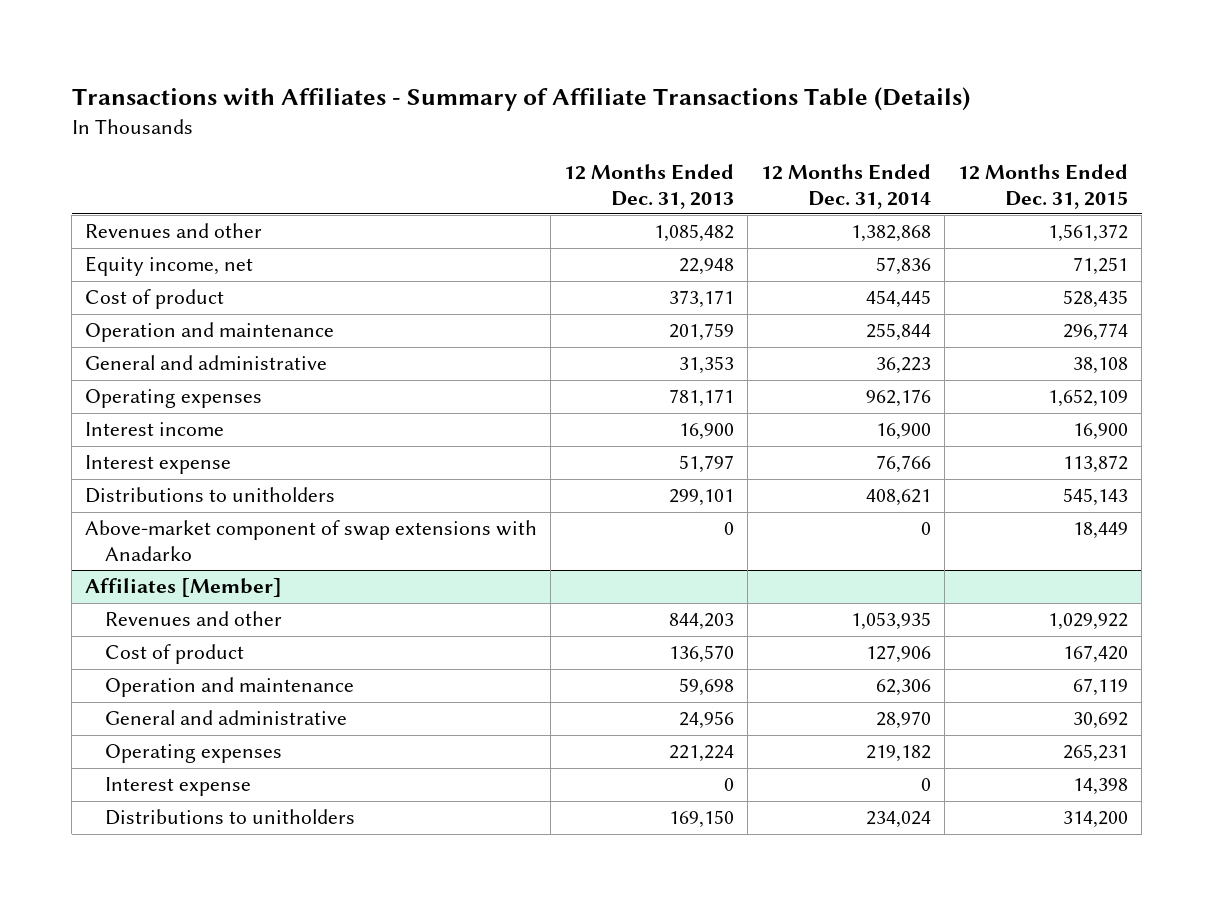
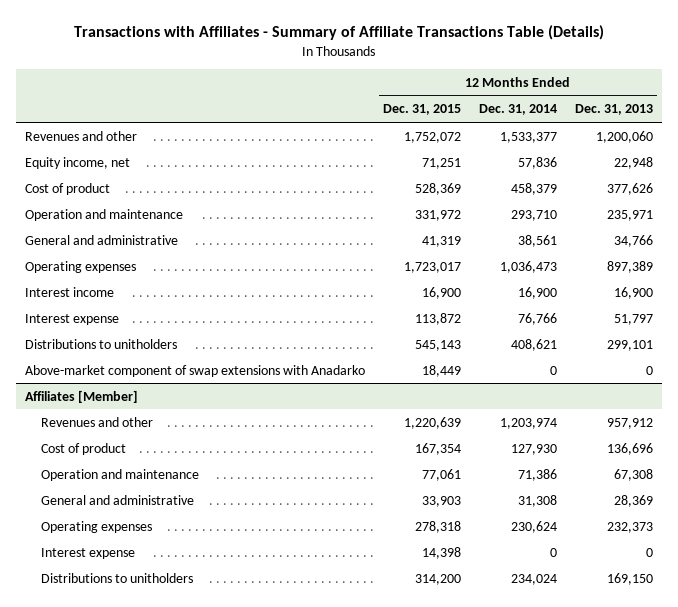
[654,224,735,243] 1,085,482 -> [595,130,653,143] 1,200,060
[851,225,932,243] 1,382,868 -> [499,131,557,143] 1,533,377
[1048,224,1129,243] 1,561,372 -> [404,131,462,143] 1,752,072
[669,290,735,309] 373,171 -> [606,182,653,195] 377,626
[866,290,932,309] 454,445 -> [510,182,557,195] 458,379
[1063,290,1129,309] 528,435 -> [415,182,462,195] 528,369
[669,323,735,342] 201,759 -> [606,209,653,221] 235,971
[866,323,932,342] 255,844 -> [510,209,557,221] 293,710
[1063,323,1129,342] 296,774 -> [415,209,462,221] 331,972
[679,356,735,375] 31,353 -> [613,234,653,247] 34,766
[876,357,932,375] 36,223 -> [517,234,557,247] 38,561
[1073,357,1129,375] 38,108 -> [422,235,462,247] 41,319
[669,389,735,408] 781,171 -> [606,260,653,273] 897,389
[866,389,932,408] 962,176 -> [499,260,557,273] 1,036,473
[1048,389,1129,408] 1,652,109 -> [404,261,462,273] 1,723,017
[669,613,735,631] 844,203 -> [606,417,653,429] 957,912
[851,612,932,631] 1,053,935 -> [499,417,557,429] 1,203,974
[1048,613,1129,631] 1,029,922 -> [404,416,462,429] 1,220,639
[669,645,735,664] 136,570 -> [606,442,653,455] 136,696
[866,645,932,664] 127,906 -> [510,443,557,455] 127,930
[1063,645,1129,664] 167,420 -> [415,442,462,455] 167,354
[679,678,735,697] 59,698 -> [613,468,653,481] 67,308
[876,679,932,697] 62,306 -> [517,468,557,481] 71,386
[1073,678,1129,697] 67,119 -> [422,468,462,481] 77,061
[679,711,735,730] 24,956 -> [613,494,653,507] 28,369
[876,711,932,730] 28,970 -> [517,494,557,507] 31,308
[1073,712,1129,730] 30,692 -> [422,495,462,507] 33,903
[669,745,735,763] 221,224 -> [606,521,653,533] 232,373
[866,745,932,763] 219,182 -> [510,520,557,533] 230,624
[1063,744,1129,763] 265,231 -> [415,520,462,533] 278,318

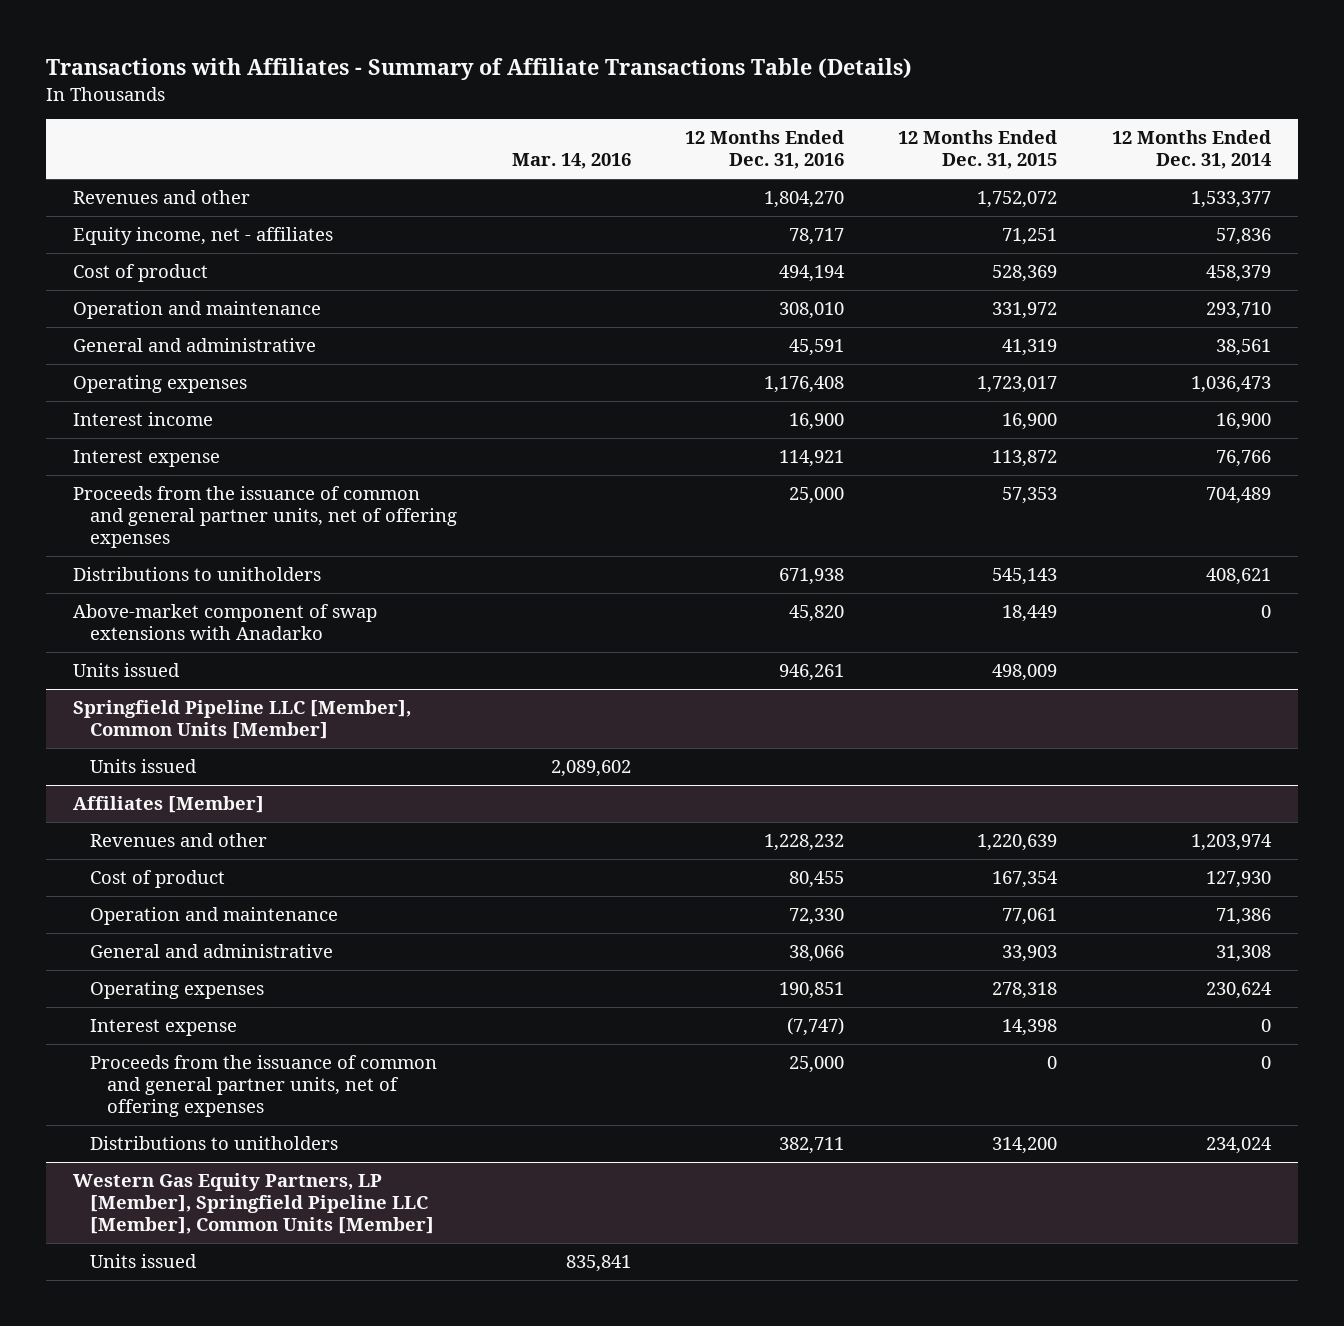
[574,104,653,116] Dec. 31, 2013 -> none
none -> [511,153,631,170] Mar. 14, 2016
none -> [684,130,844,170] 12 Months Ended Dec. 31, 2016
[25,156,131,169] Equity income, net -> [73,227,334,246] Equity income, net - affiliates
none -> [73,486,458,548] Proceeds from the issuance of common and general partner units, net of offering expenses
none -> [73,663,181,678] Units issued
none -> [73,700,412,740] Springfield Pipeline LLC [Member], Common Units [Member]
none -> [90,759,198,774] Units issued
none -> [90,1055,438,1117] Proceeds from the issuance of common and general partner units, net of offering expenses
none -> [73,1173,435,1234] Western Gas Equity Partners, LP [Member], Springfield Pipeline LLC [Member], Common Units [Member]
none -> [90,1254,198,1269] Units issued

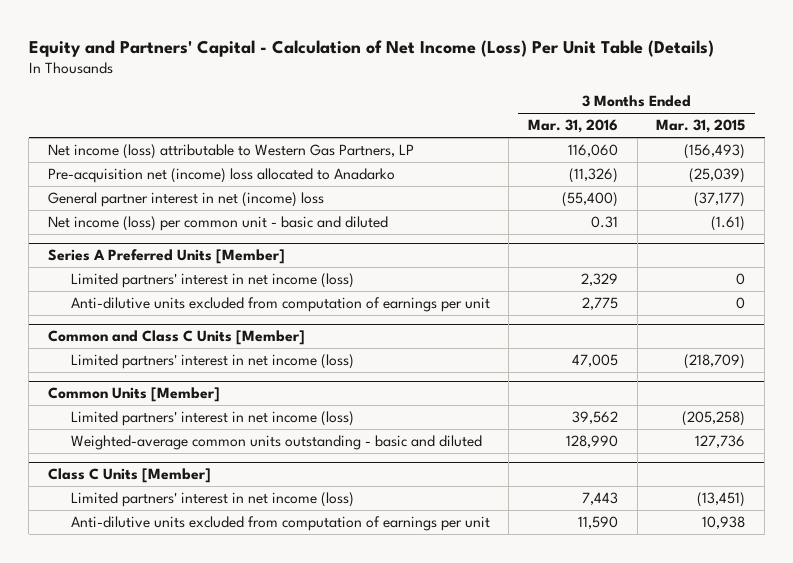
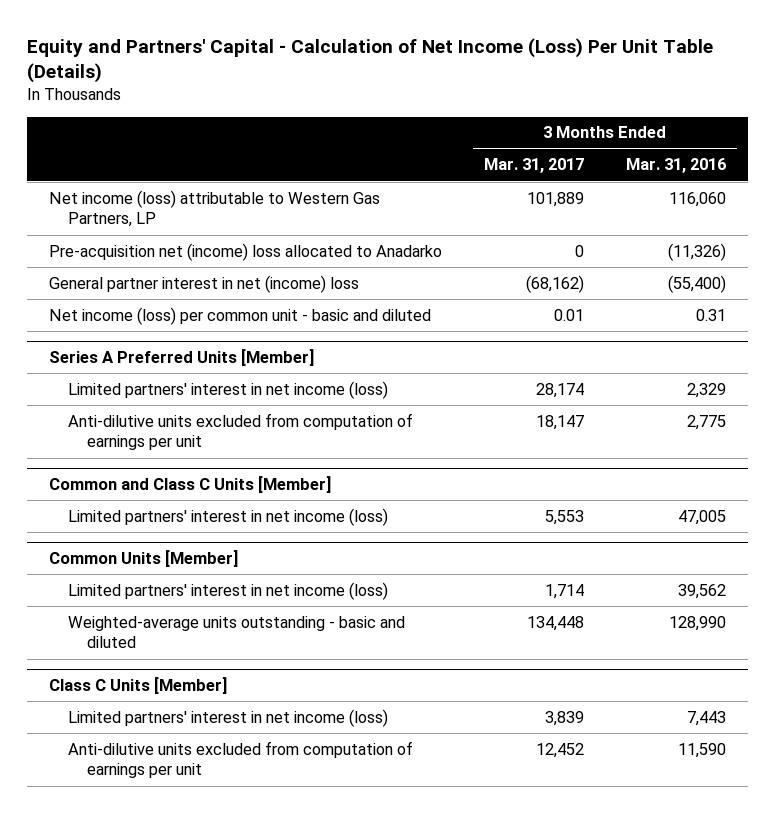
[656,119,746,134] Mar. 31, 2015 -> none
none -> [484,158,585,174] Mar. 31, 2017
[70,435,482,451] Weighted-average common units outstanding - basic and diluted -> [68,615,406,649] Weighted-average units outstanding - basic and diluted

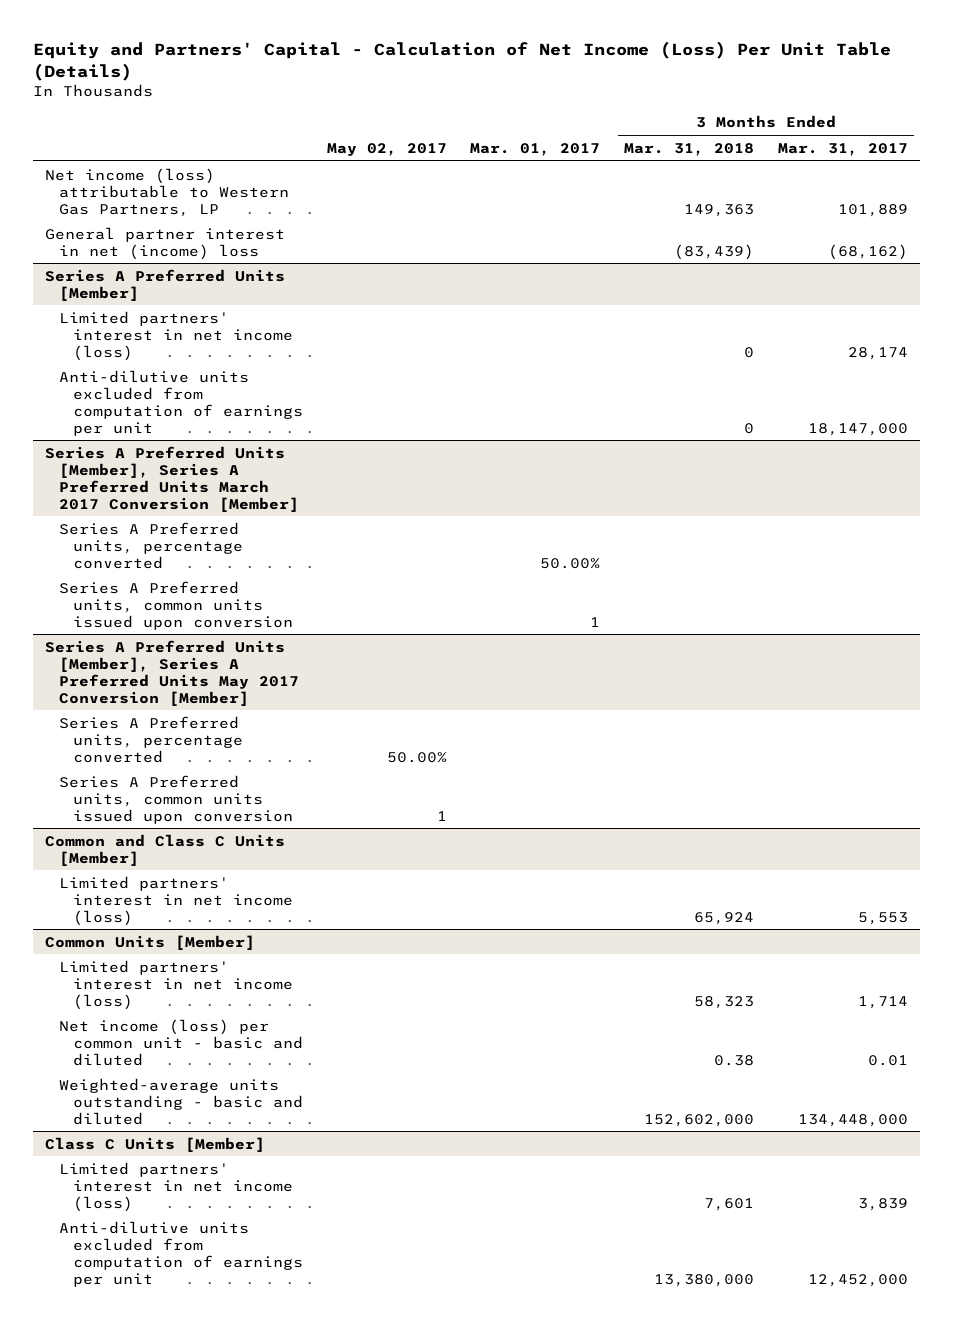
[626,158,727,174] Mar. 31, 2016 -> none
none -> [326,142,447,156] May 02, 2017
none -> [470,142,601,156] Mar. 01, 2017
none -> [624,142,755,156] Mar. 31, 2018
[48,242,442,261] Pre-acquisition net (income) loss allocated to Anadarko -> none
[48,306,431,325] Net income (loss) per common unit - basic and diluted -> none
[536,414,585,430] 18,147 -> [808,422,909,436] 18,147,000
none -> [44,445,299,512] Series A Preferred Units [Member], Series A Preferred Units March 2017 Conversion [Member]
none -> [58,521,243,569] Series A Preferred units, percentage converted
none -> [58,580,293,630] Series A Preferred units, common units issued upon conversion
none -> [44,639,299,706] Series A Preferred Units [Member], Series A Preferred Units May 2017 Conversion [Member]
none -> [58,715,243,763] Series A Preferred units, percentage converted
none -> [58,774,293,824] Series A Preferred units, common units issued upon conversion
none -> [58,1018,303,1066] Net income (loss) per common unit - basic and diluted
[527,615,585,631] 134,448 -> [798,1113,909,1127] 134,448,000
[536,742,585,758] 12,452 -> [808,1273,909,1287] 12,452,000

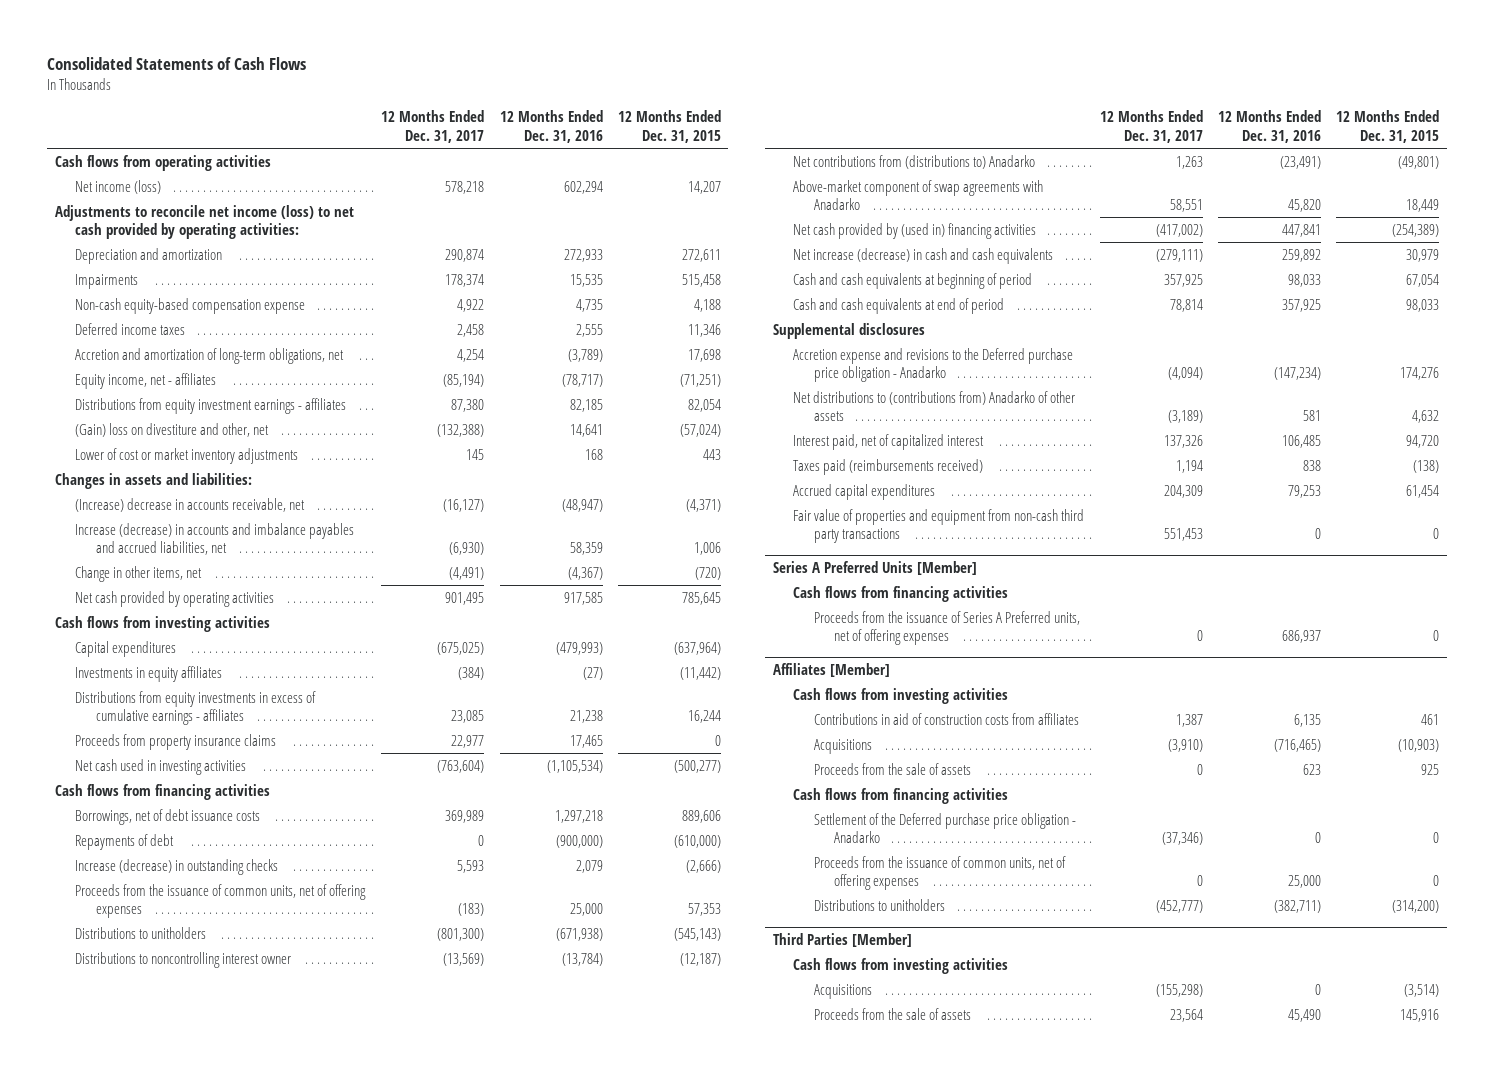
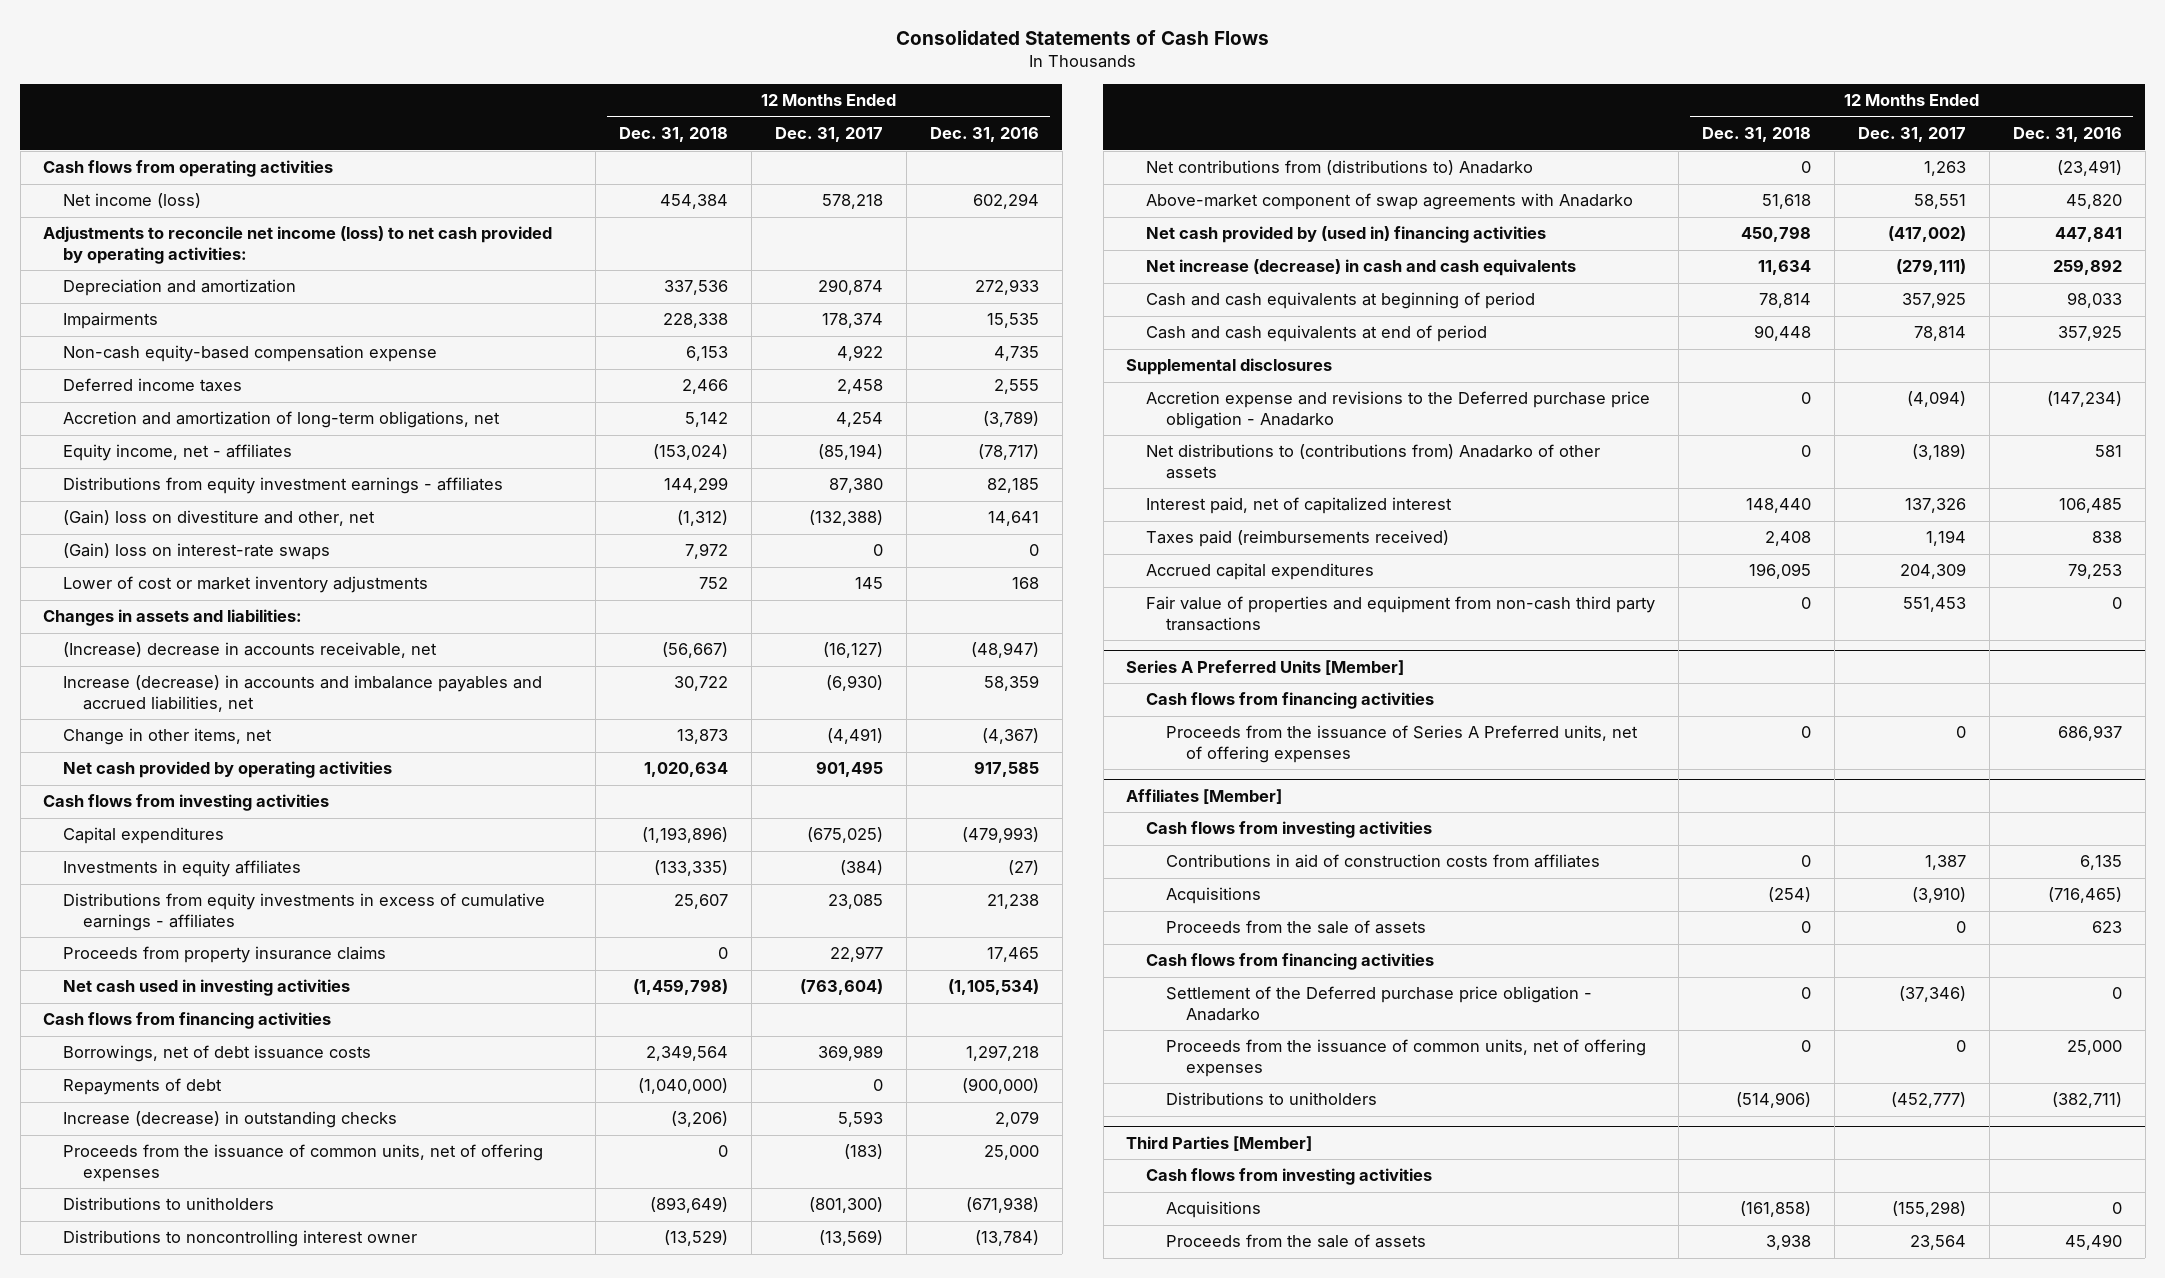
[617,110,721,143] 12 Months Ended Dec. 31, 2015 -> none
none -> [619,127,729,143] Dec. 31, 2018
none -> [63,543,331,561] (Gain) loss on interest-rate swaps

